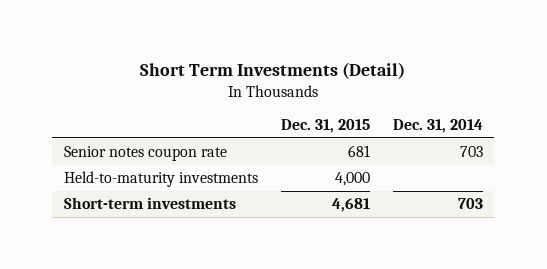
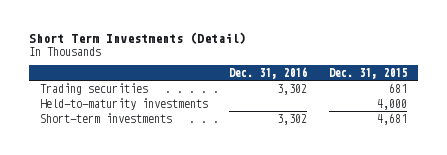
[392,119,483,134] Dec. 31, 2014 -> none
none -> [229,67,308,80] Dec. 31, 2016
[63,145,227,161] Senior notes coupon rate -> [39,82,148,95] Trading securities

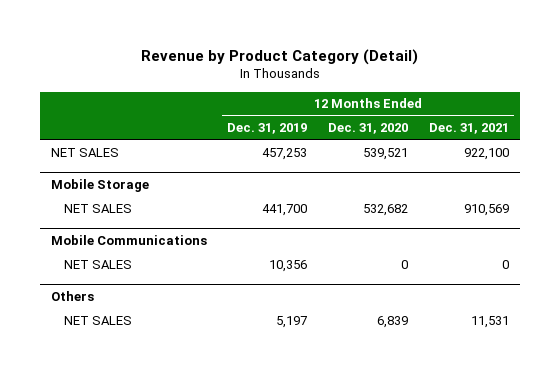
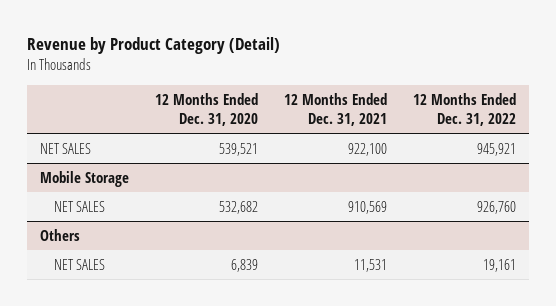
[227,123,308,135] Dec. 31, 2019 -> none
none -> [413,92,517,127] 12 Months Ended Dec. 31, 2022
[50,235,207,246] Mobile Communications -> none
[63,259,132,269] NET SALES -> none

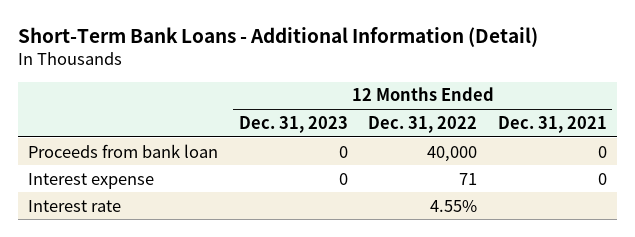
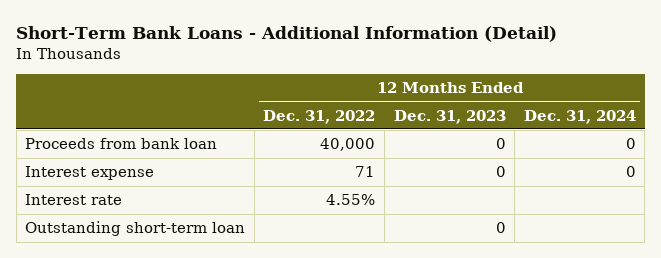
[497,115,607,133] Dec. 31, 2021 -> none
none -> [523,109,636,124] Dec. 31, 2024
none -> [25,221,246,237] Outstanding short-term loan

